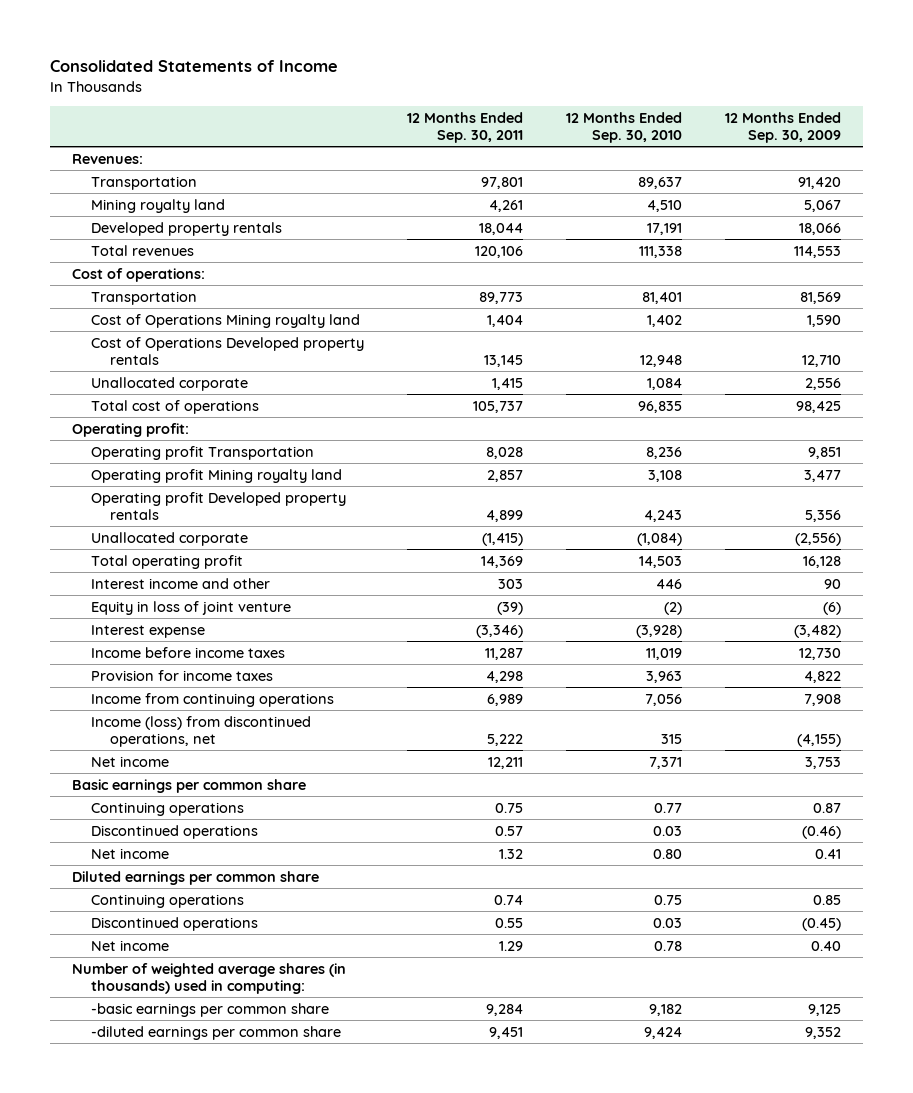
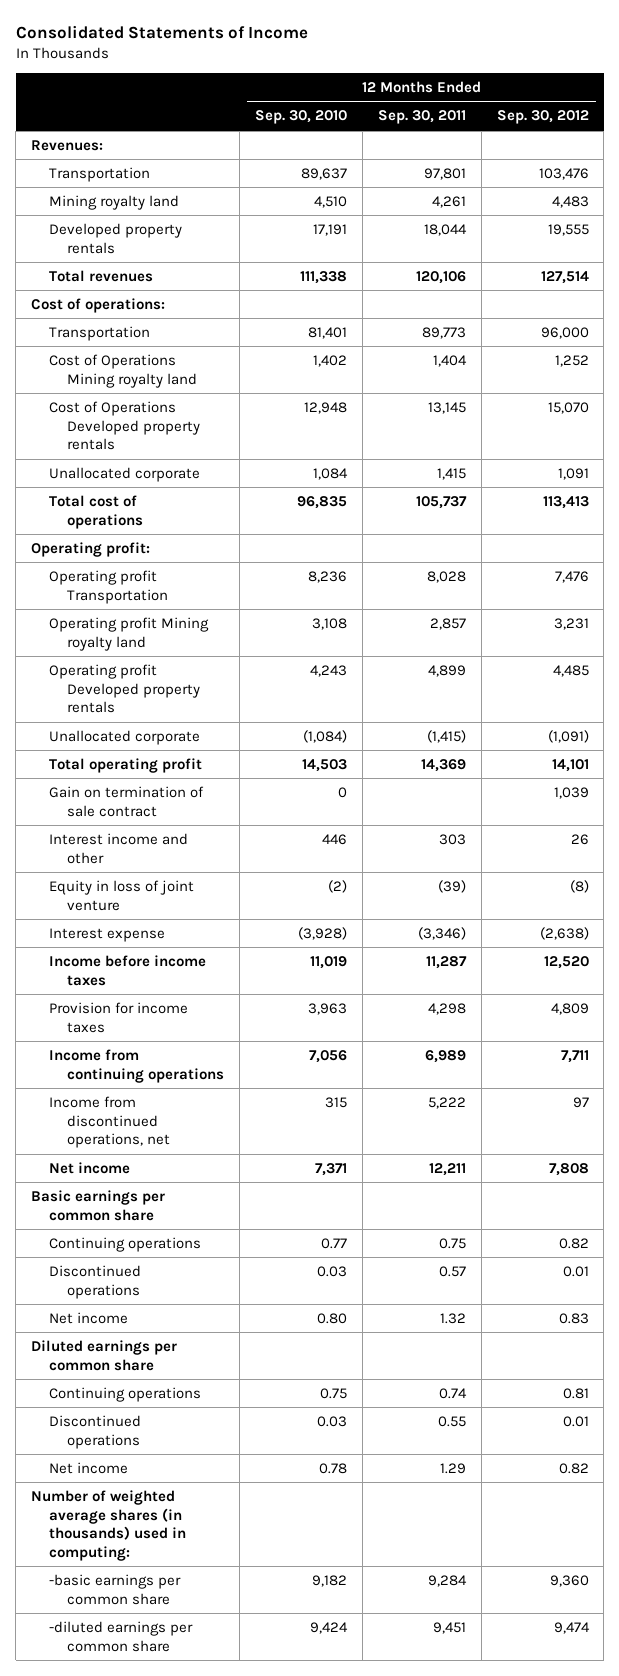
[725,111,842,144] 12 Months Ended Sep. 30, 2009 -> none
none -> [496,110,589,125] Sep. 30, 2012
none -> [49,785,205,817] Gain on termination of sale contract
[91,715,312,747] Income (loss) from discontinued operations, net -> [49,1095,171,1149] Income from discontinued operations, net

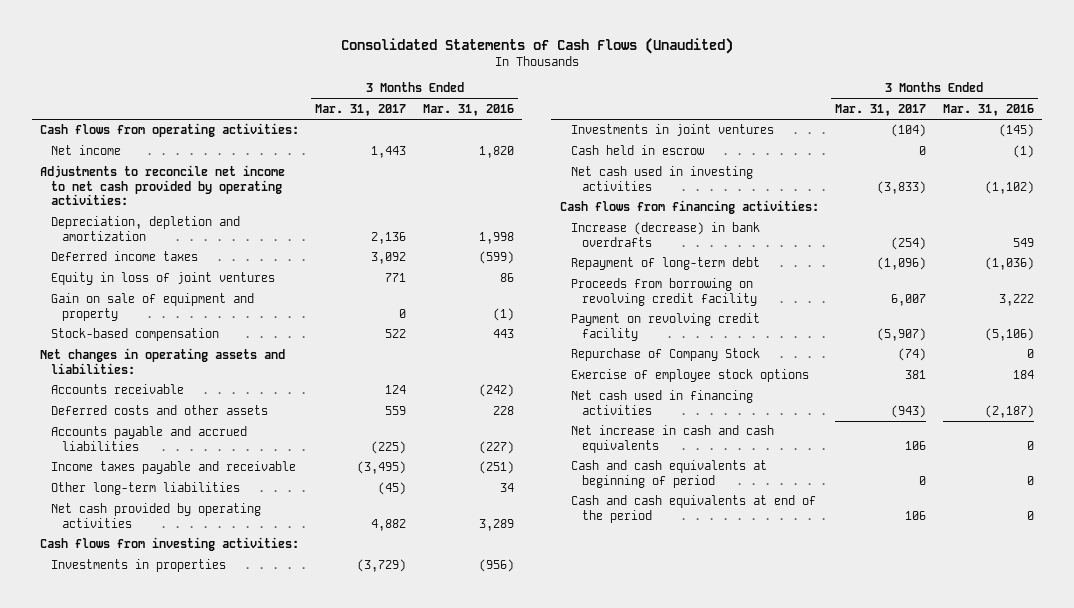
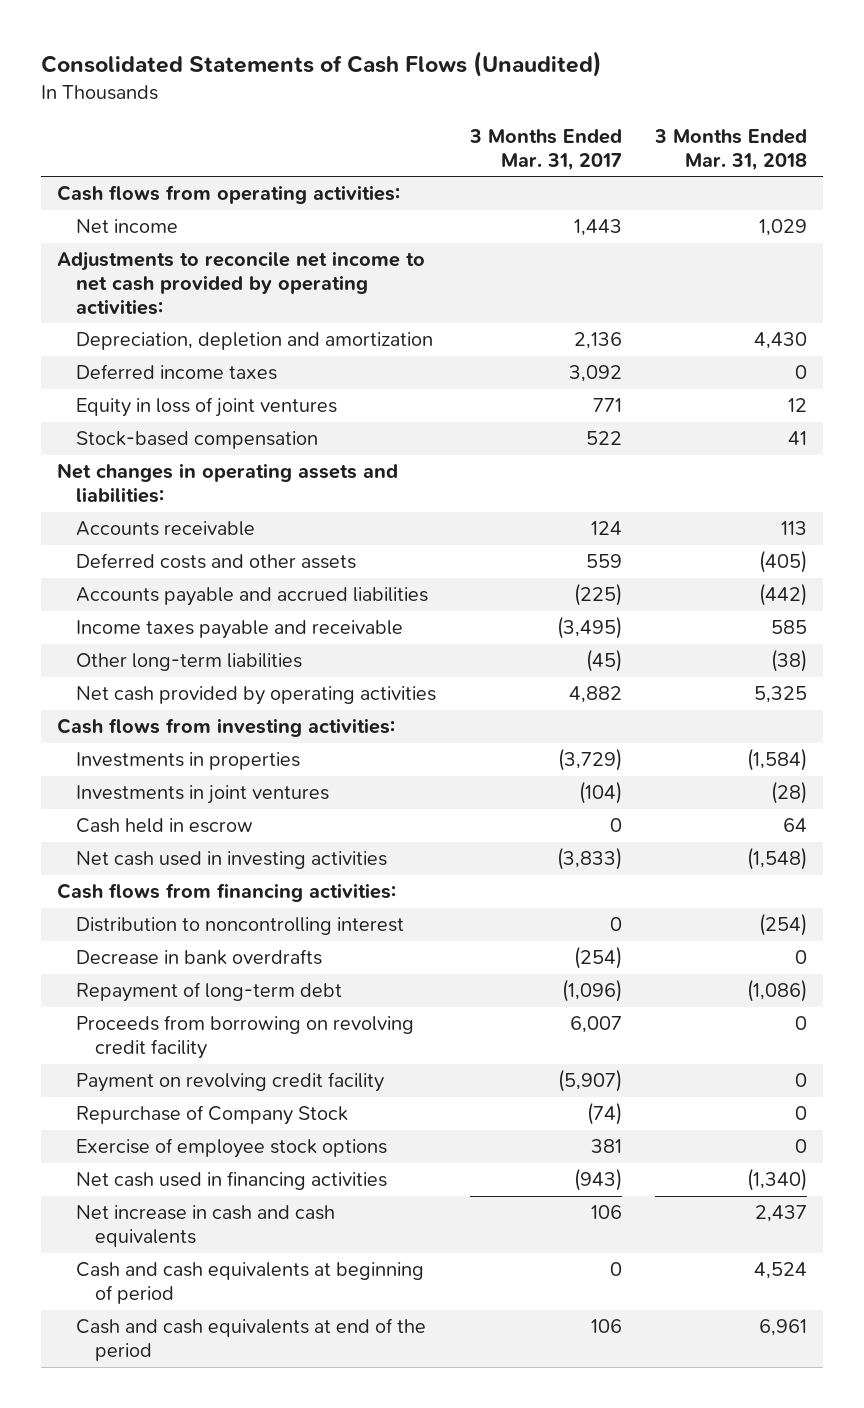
[422,103,514,116] Mar. 31, 2016 -> none
none -> [653,128,807,171] 3 Months Ended Mar. 31, 2018
[51,293,255,321] Gain on sale of equipment and property -> none
none -> [76,917,405,936] Distribution to noncontrolling interest
[570,222,760,247] Increase (decrease) in bank overdrafts -> [76,949,323,966] Decrease in bank overdrafts

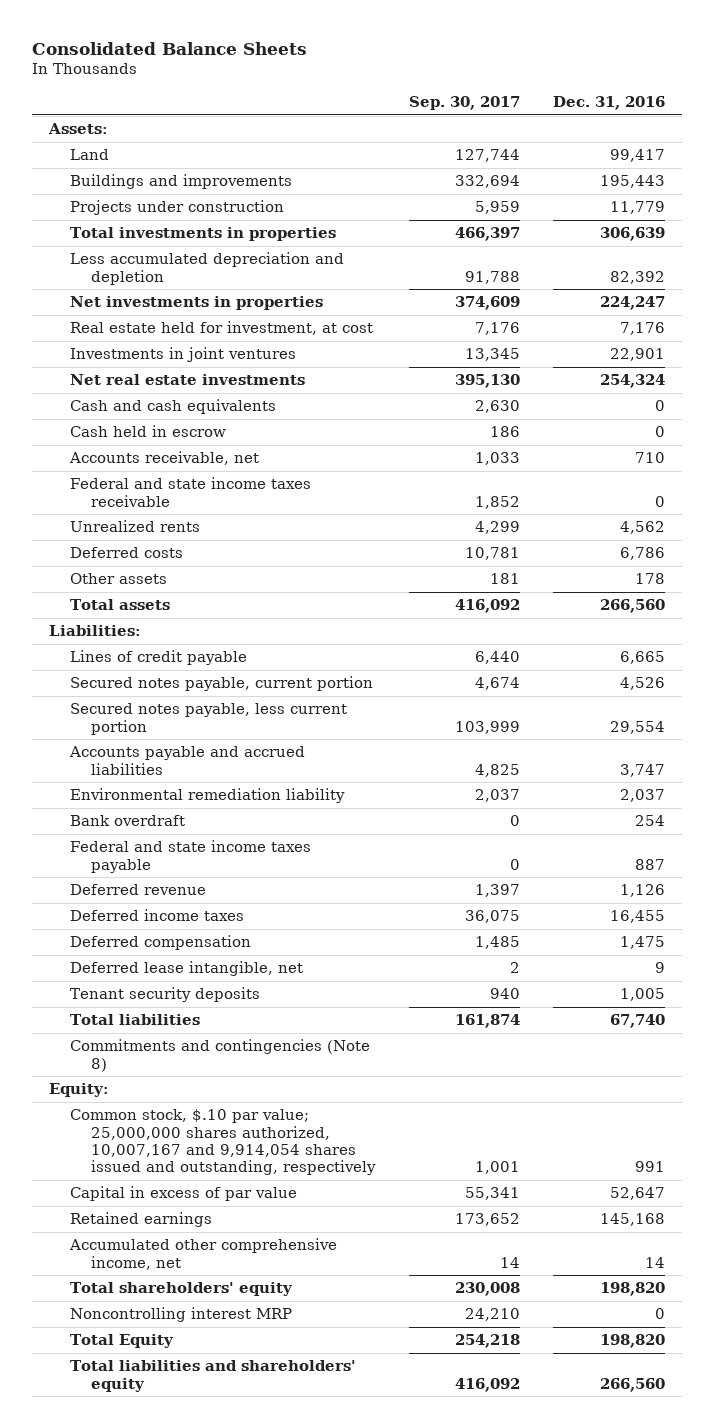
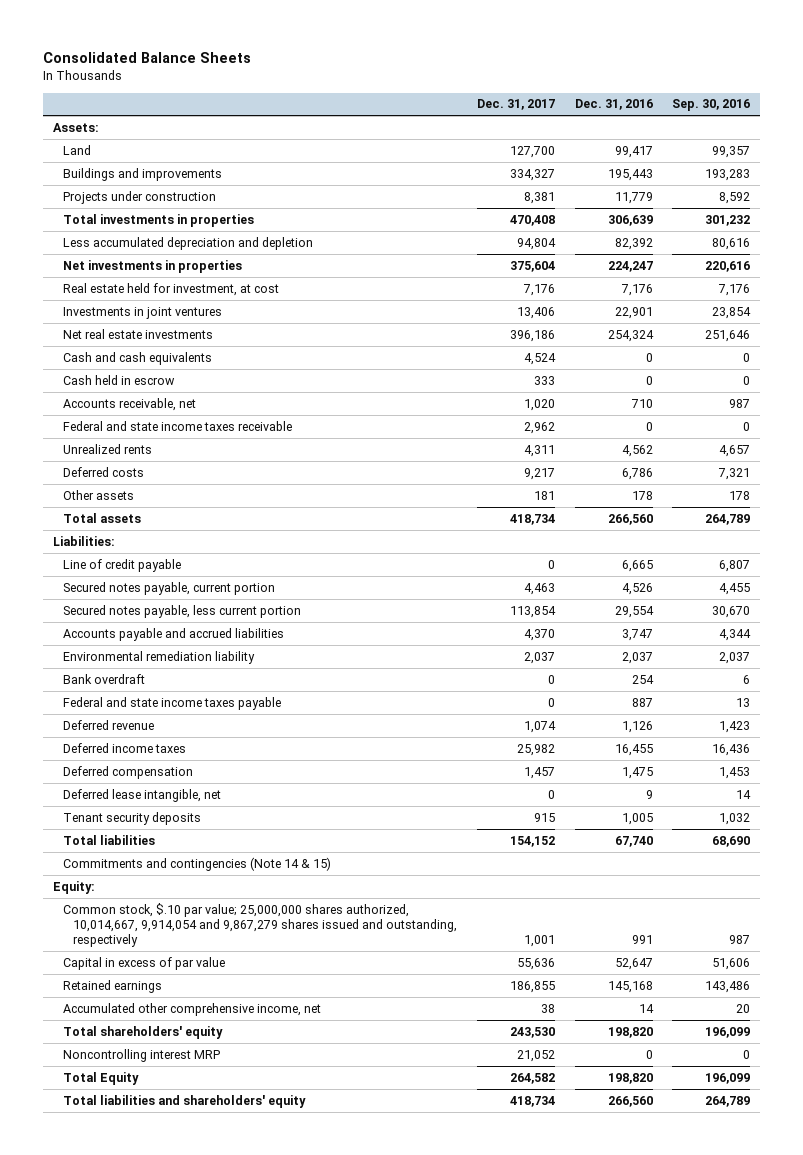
[408,95,520,110] Sep. 30, 2017 -> none
none -> [477,99,556,111] Dec. 31, 2017
none -> [672,99,751,112] Sep. 30, 2016
[70,650,248,666] Lines of credit payable -> [63,558,182,572] Line of credit payable
[70,1039,371,1072] Commitments and contingencies (Note 8) -> [63,856,332,871] Commitments and contingencies (Note 14 & 15)
[70,1109,377,1176] Common stock, $.10 par value; 25,000,000 shares authorized, 10,007,167 and 9,914,054 shares issued and outstanding, respectively -> [63,902,458,948] Common stock, $.10 par value; 25,000,000 shares authorized, 10,014,667, 9,914,054 and 9,867,279 shares issued and outstanding, respectively

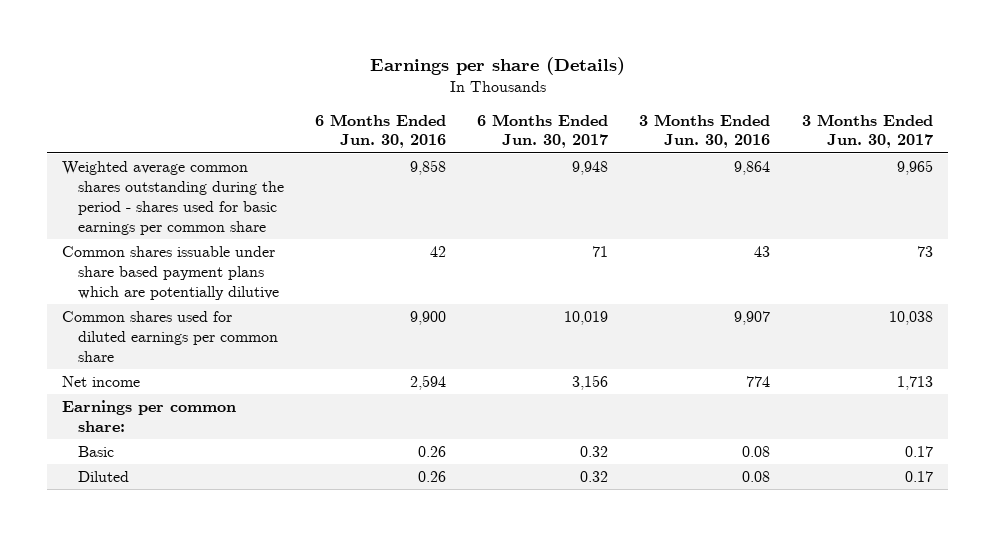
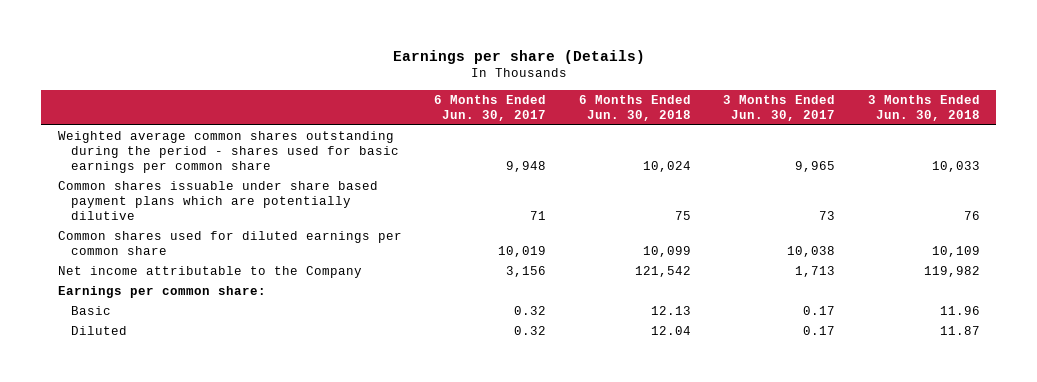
[314,113,446,149] 6 Months Ended Jun. 30, 2016 -> none
[639,113,771,149] 3 Months Ended Jun. 30, 2016 -> none
none -> [578,94,691,121] 6 Months Ended Jun. 30, 2018
none -> [867,94,980,121] 3 Months Ended Jun. 30, 2018
[62,375,141,387] Net income -> [57,266,362,279] Net income attributable to the Company

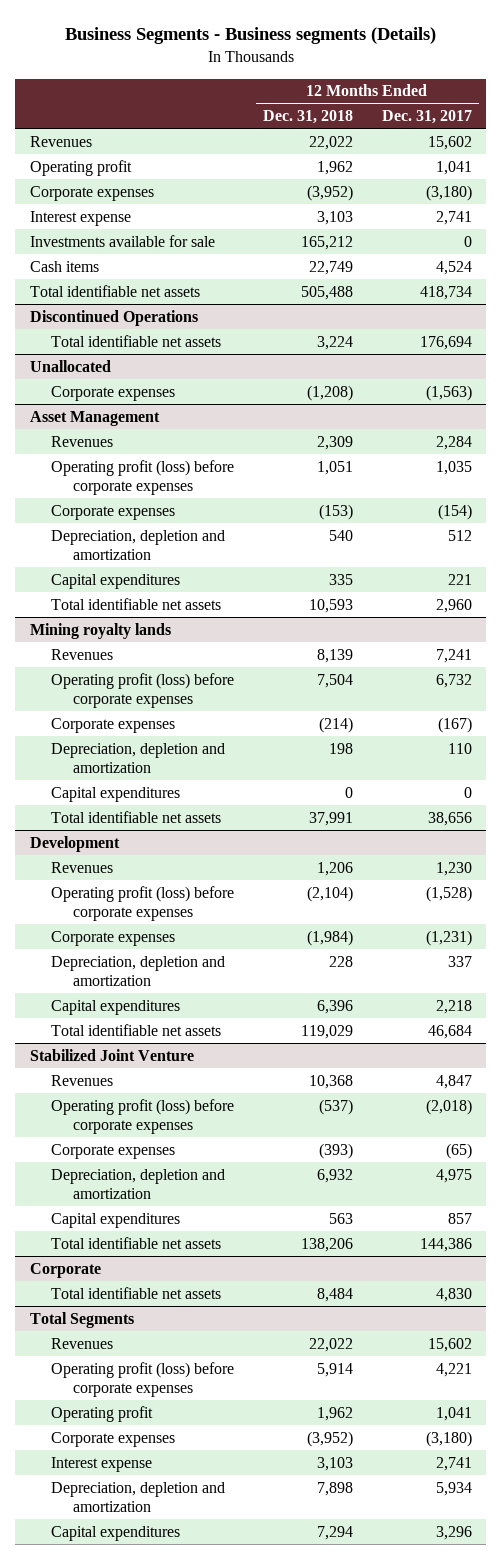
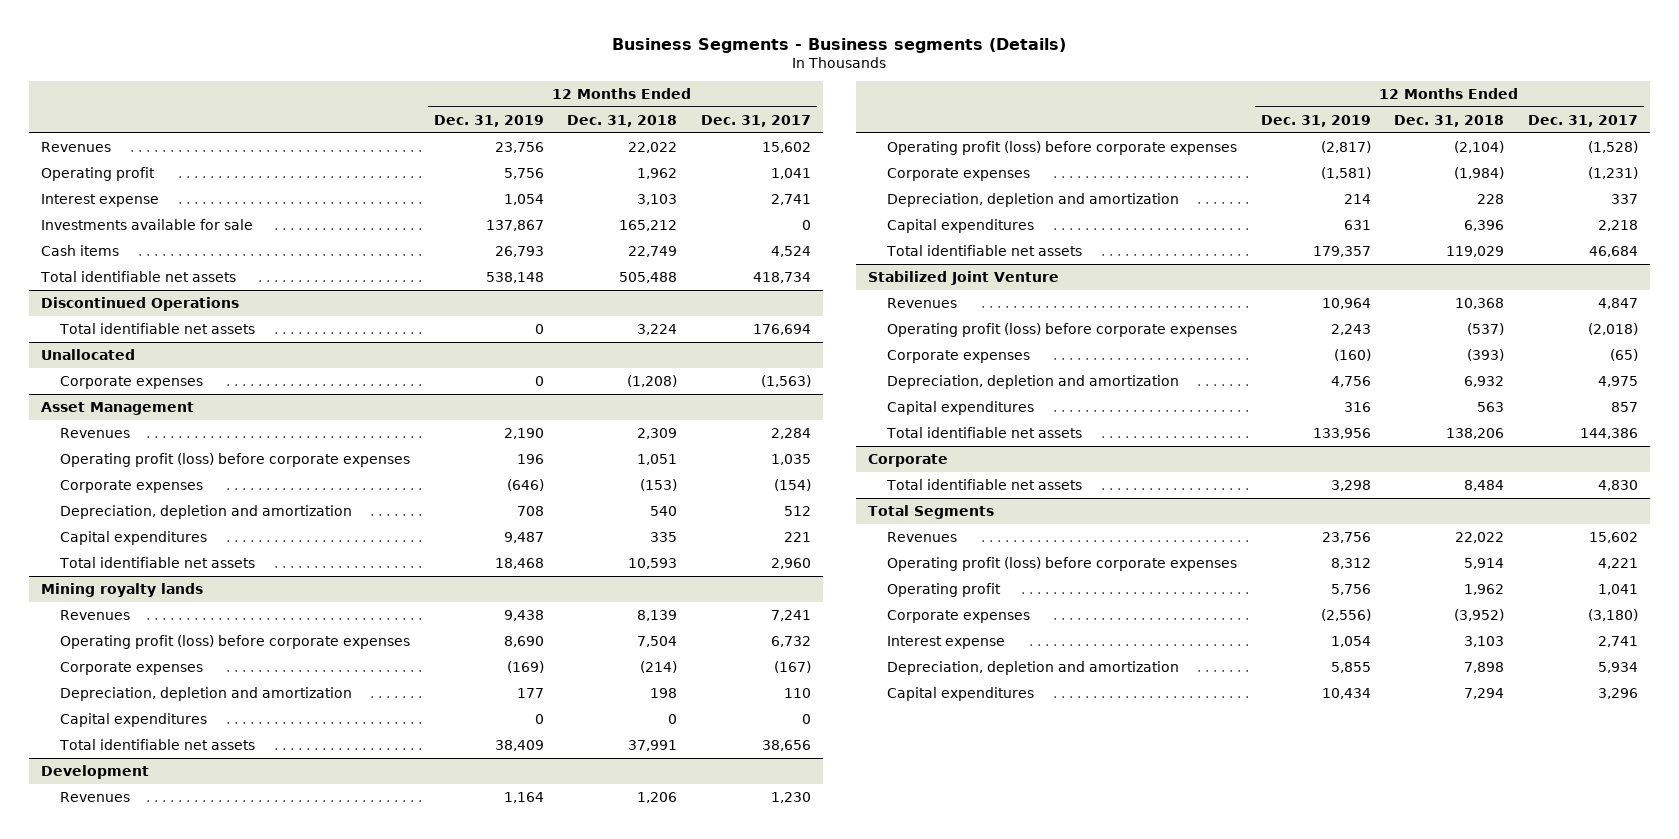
none -> [433,114,544,127] Dec. 31, 2019
[29,185,154,201] Corporate expenses -> none

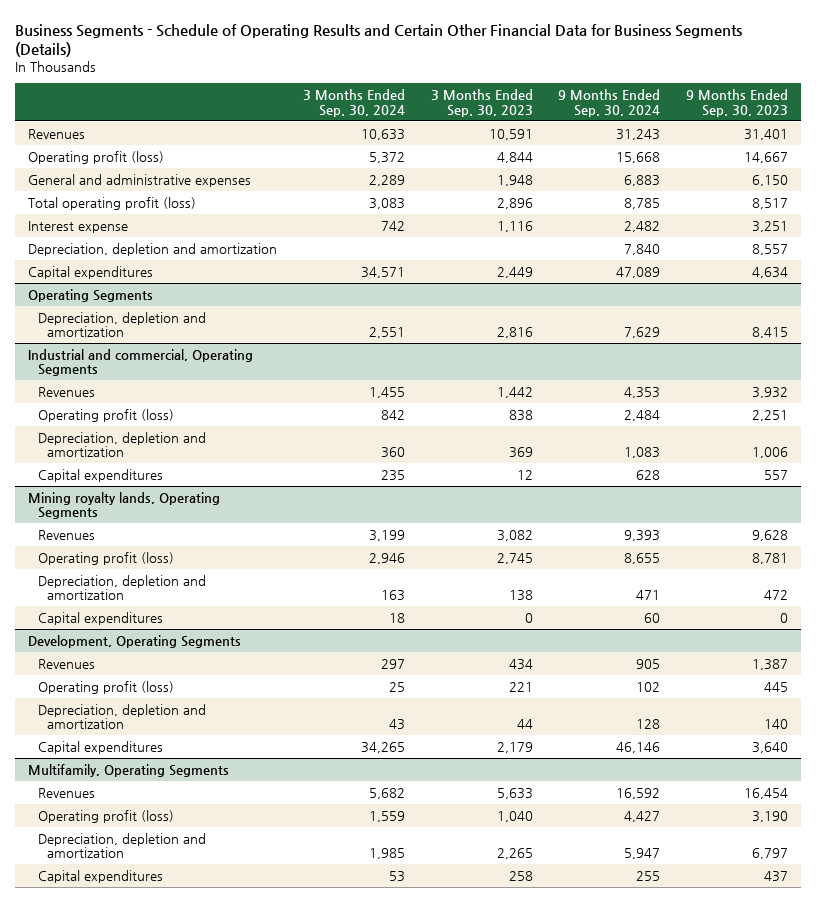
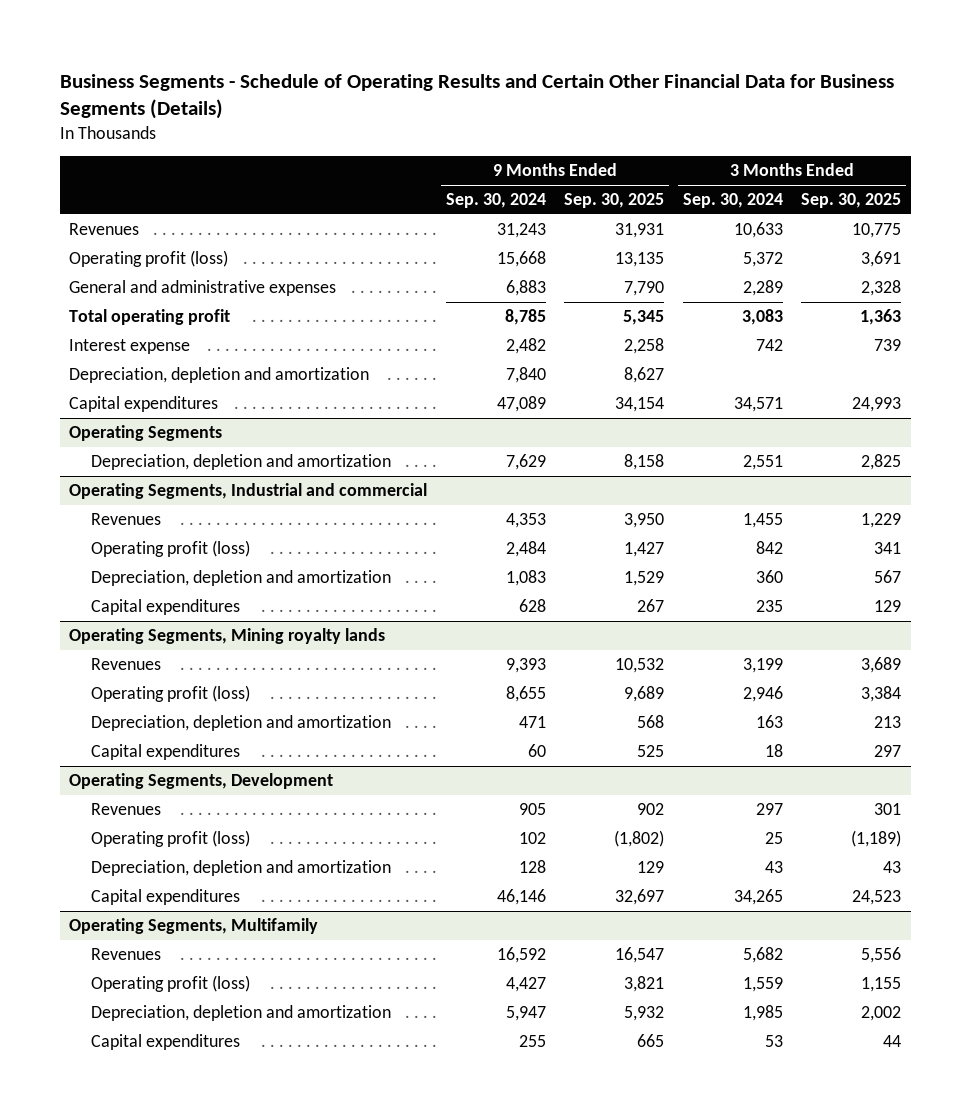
[430,89,533,117] 3 Months Ended Sep. 30, 2023 -> none
[686,89,789,117] 9 Months Ended Sep. 30, 2023 -> none
none -> [564,193,665,209] Sep. 30, 2025
none -> [801,193,902,209] Sep. 30, 2025
[28,196,197,210] Total operating profit (loss) -> [69,309,231,326] Total operating profit
[28,348,254,377] Industrial and commercial, Operating Segments -> [69,483,428,500] Operating Segments, Industrial and commercial
[28,491,221,520] Mining royalty lands, Operating Segments -> [69,628,386,645] Operating Segments, Mining royalty lands
[28,634,242,648] Development, Operating Segments -> [69,773,334,790] Operating Segments, Development
[28,763,230,777] Multifamily, Operating Segments -> [69,918,319,935] Operating Segments, Multifamily

